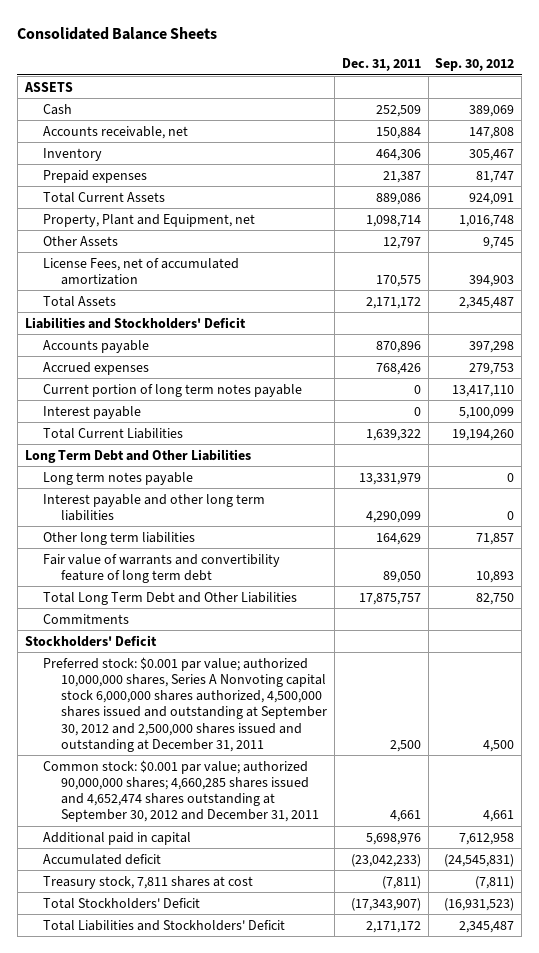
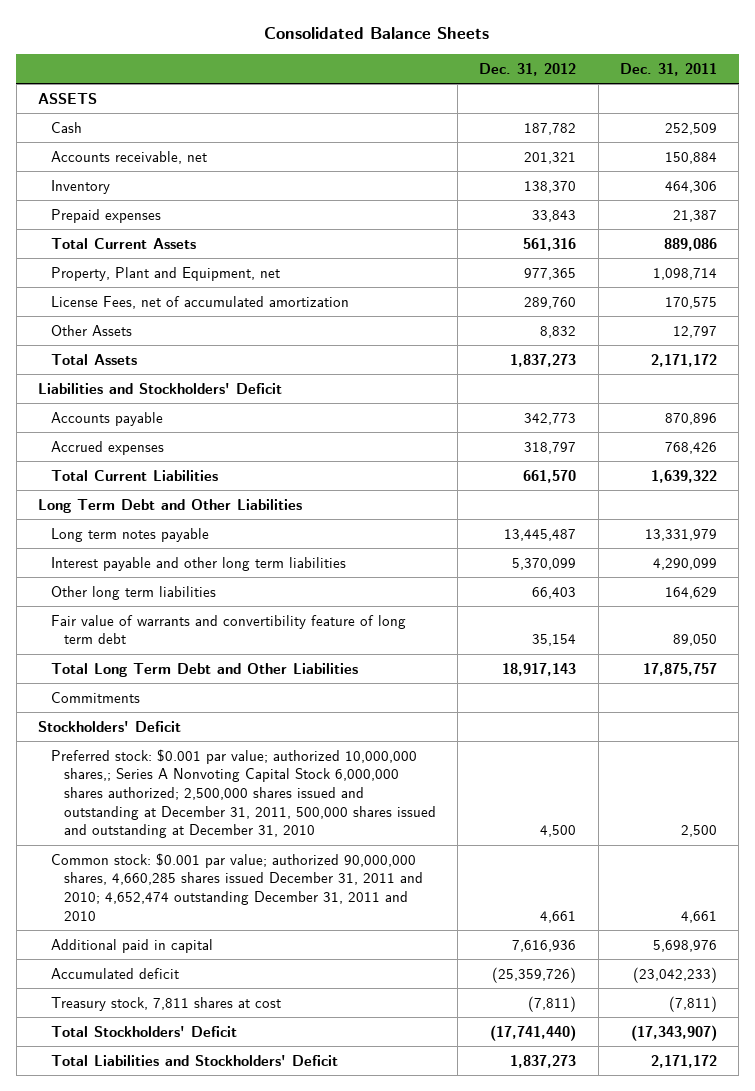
[435,58,515,72] Sep. 30, 2012 -> none
none -> [479,62,577,76] Dec. 31, 2012
[42,235,118,246] Other Assets -> [50,324,132,336] Other Assets
[42,383,302,397] Current portion of long term notes payable -> none
[42,405,141,419] Interest payable -> none
[42,656,328,752] Preferred stock: $0.001 par value; authorized 10,000,000 shares, Series A Nonvoting capital stock 6,000,000 shares authorized, 4,500,000 shares issued and outstanding at September 30, 2012 and 2,500,000 shares issued and outstanding at December 31, 2011 -> [50,748,436,839] Preferred stock: $0.001 par value; authorized 10,000,000 shares,; Series A Nonvoting Capital Stock 6,000,000 shares authorized; 2,500,000 shares issued and outstanding at December 31, 2011, 500,000 shares issued and outstanding at December 31, 2010
[42,759,320,823] Common stock: $0.001 par value; authorized 90,000,000 shares; 4,660,285 shares issued and 4,652,474 shares outstanding at September 30, 2012 and December 31, 2011 -> [50,852,423,921] Common stock: $0.001 par value; authorized 90,000,000 shares, 4,660,285 shares issued December 31, 2011 and 2010; 4,652,474 outstanding December 31, 2011 and 2010

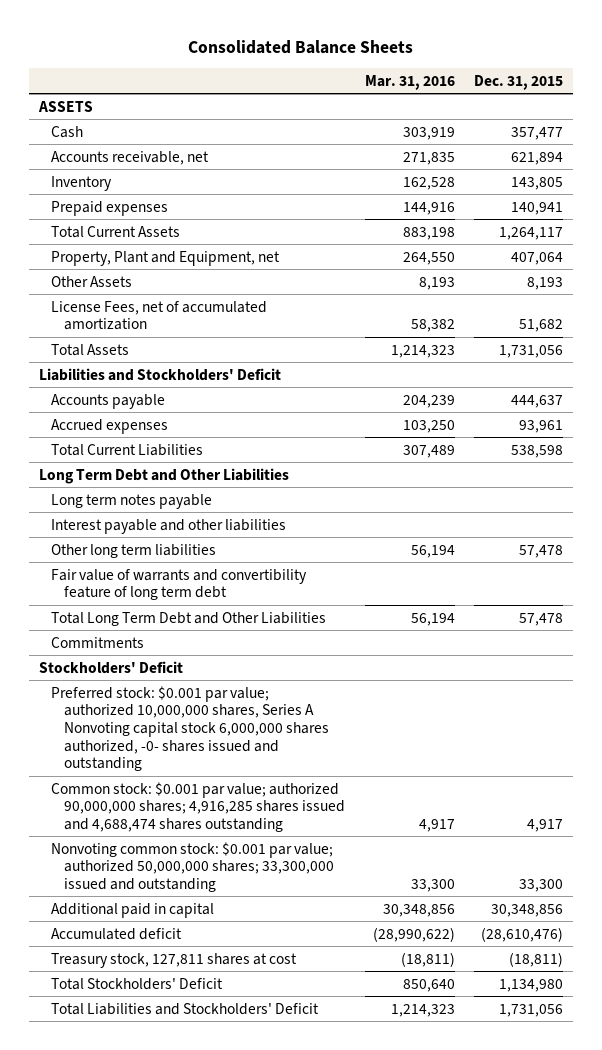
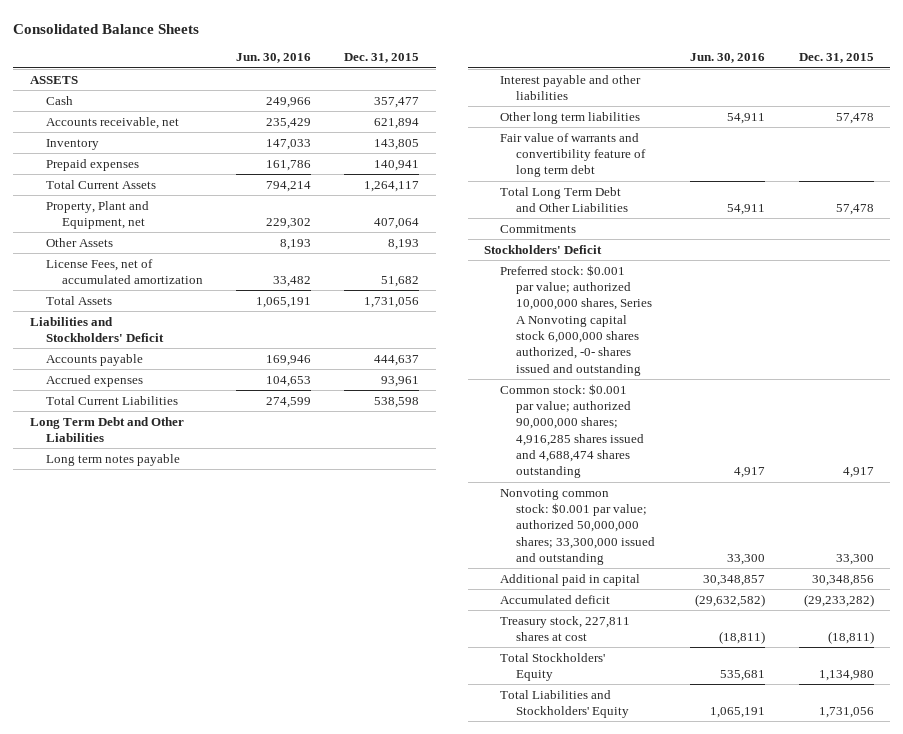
[364,74,455,90] Mar. 31, 2016 -> none
none -> [235,53,311,64] Jun. 30, 2016
[481,926,564,942] (28,610,476) -> [803,593,874,607] (29,233,282)
[51,952,298,968] Treasury stock, 127,811 shares at cost -> [500,615,631,642] Treasury stock, 227,811 shares at cost
[51,977,224,990] Total Stockholders' Deficit -> [500,652,606,682] Total Stockholders' Equity
[51,1002,320,1015] Total Liabilities and Stockholders' Deficit -> [500,689,630,719] Total Liabilities and Stockholders' Equity

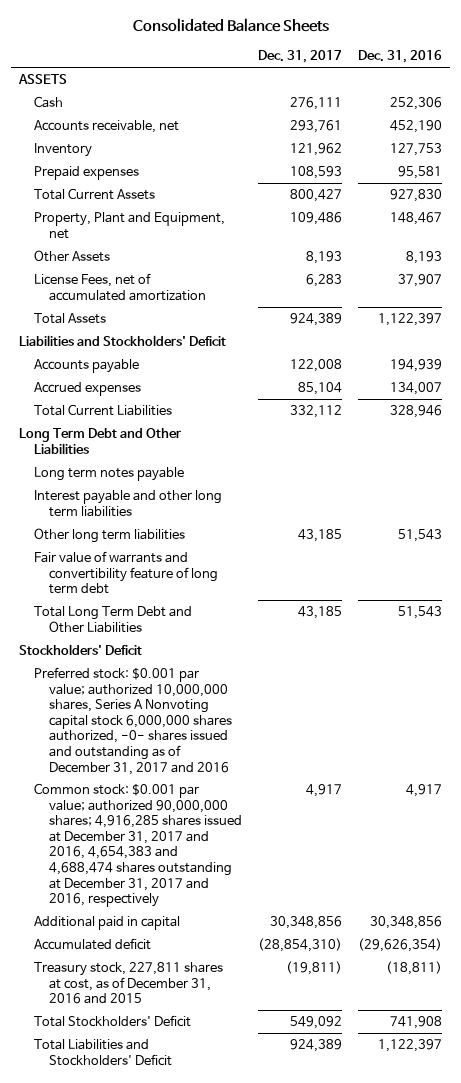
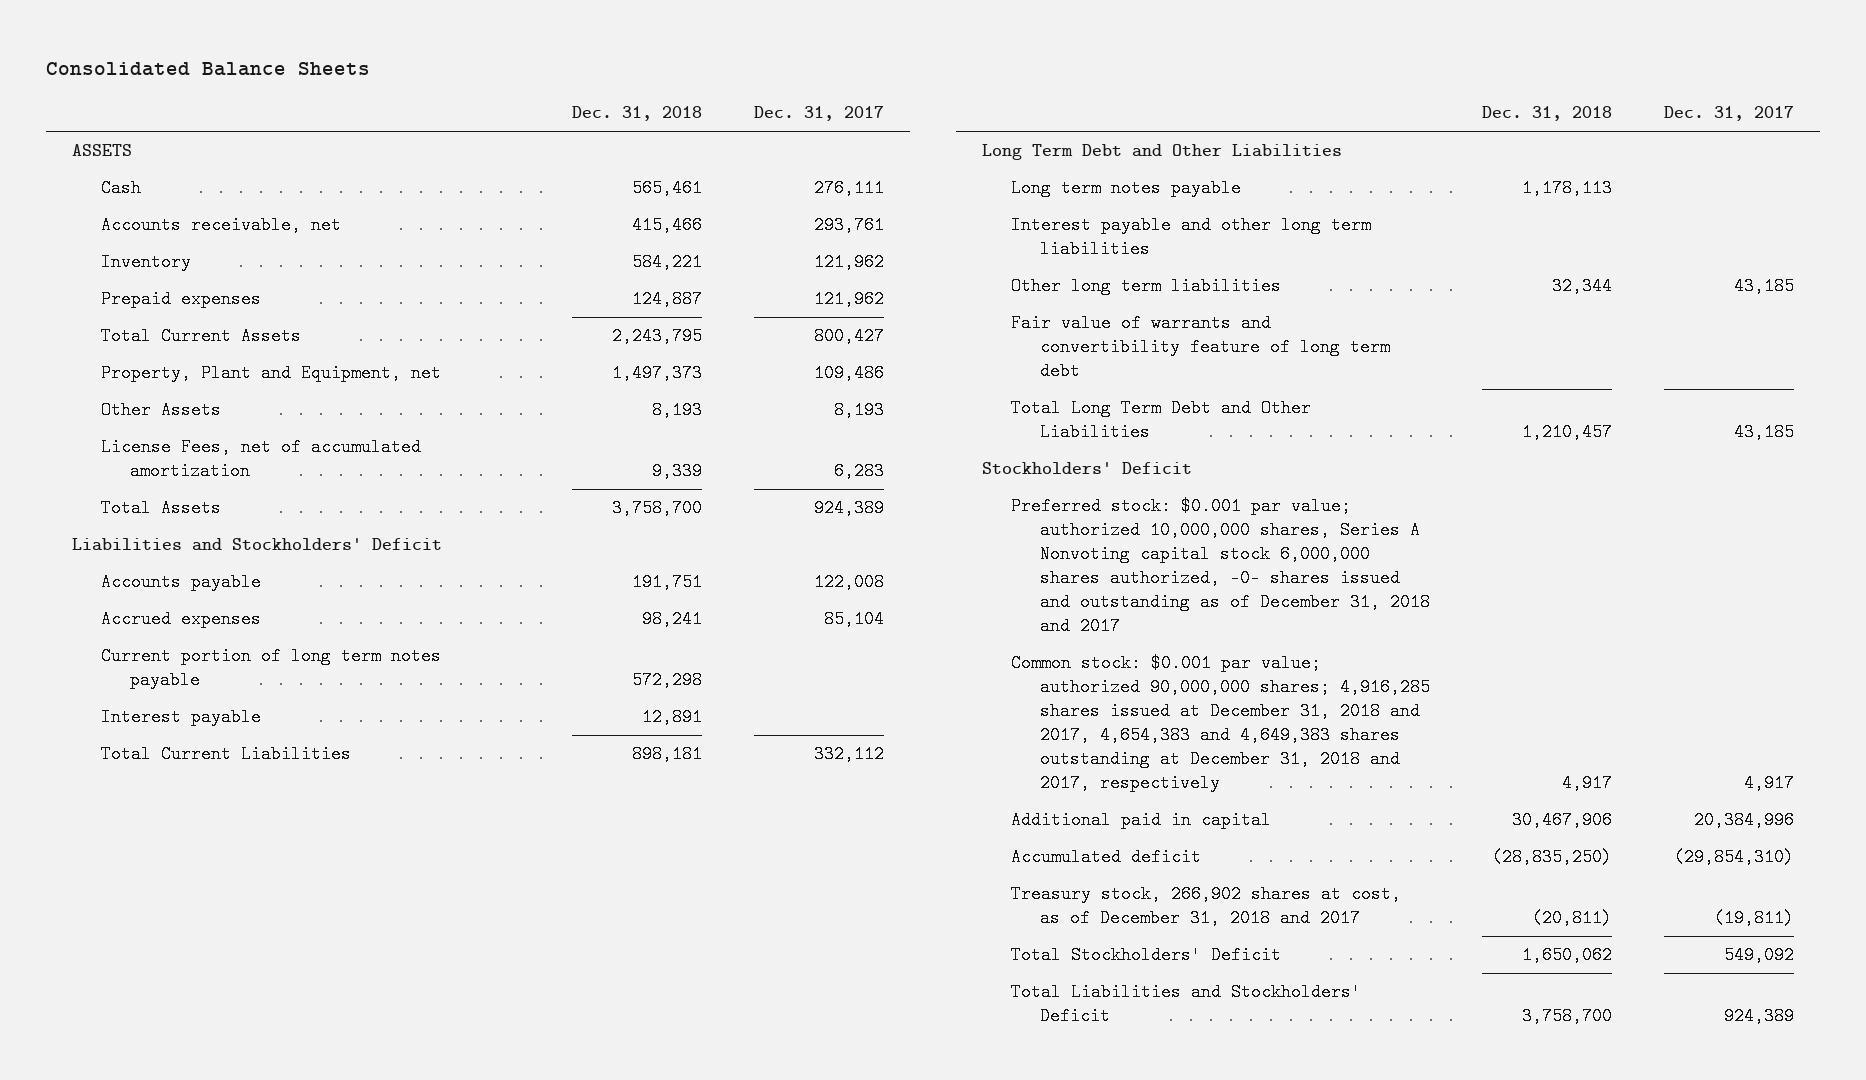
[358,50,443,64] Dec. 31, 2016 -> none
none -> [571,106,702,122] Dec. 31, 2018
[290,166,343,180] 108,593 -> [813,290,884,309] 121,962
none -> [101,647,442,690] Current portion of long term notes payable
none -> [101,708,262,727] Interest payable
[34,667,233,775] Preferred stock: $0.001 par value; authorized 10,000,000 shares, Series A Nonvoting capital stock 6,000,000 shares authorized, -0- shares issued and outstanding as of December 31, 2017 and 2016 -> [1011,497,1430,636] Preferred stock: $0.001 par value; authorized 10,000,000 shares, Series A Nonvoting capital stock 6,000,000 shares authorized, -0- shares issued and outstanding as of December 31, 2018 and 2017
[34,783,243,908] Common stock: $0.001 par value; authorized 90,000,000 shares; 4,916,285 shares issued at December 31, 2017 and 2016, 4,654,383 and 4,688,474 shares outstanding at December 31, 2017 and 2016, respectively -> [1011,654,1430,793] Common stock: $0.001 par value; authorized 90,000,000 shares; 4,916,285 shares issued at December 31, 2018 and 2017, 4,654,383 and 4,649,383 shares outstanding at December 31, 2018 and 2017, respectively
[270,916,343,930] 30,348,856 -> [1693,811,1794,830] 20,384,996
[258,938,343,953] (28,854,310) -> [1673,848,1794,867] (29,854,310)
[34,962,224,1005] Treasury stock, 227,811 shares at cost, as of December 31, 2016 and 2015 -> [1011,885,1402,928] Treasury stock, 266,902 shares at cost, as of December 31, 2018 and 2017

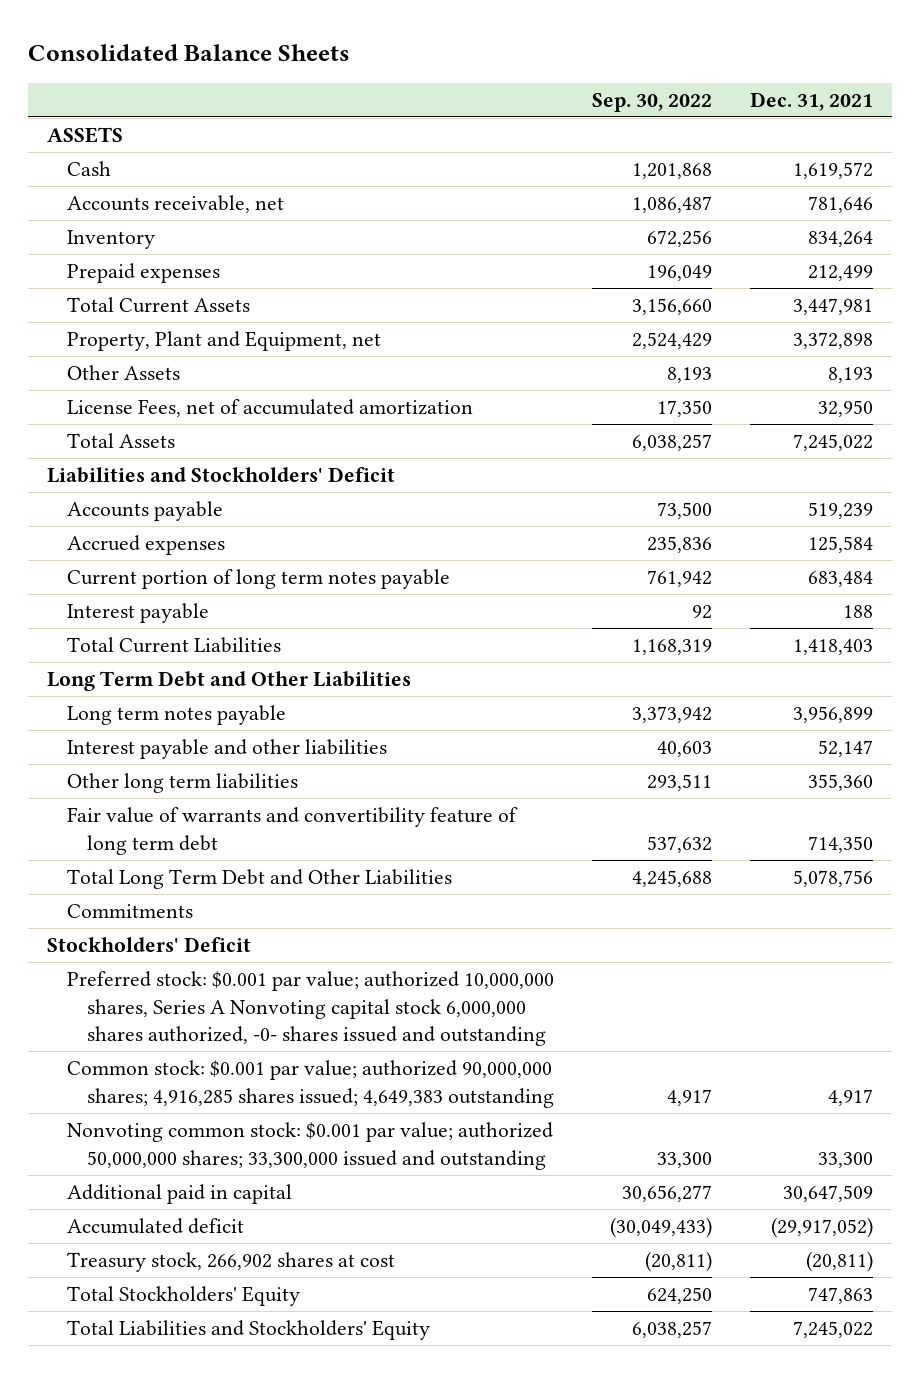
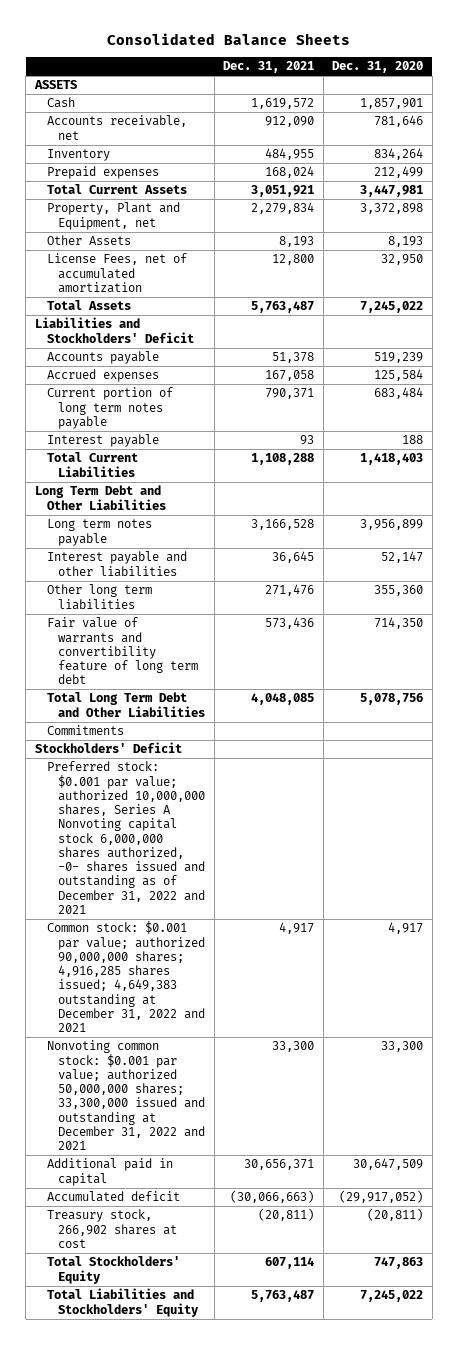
[592,92,713,112] Sep. 30, 2022 -> none
none -> [332,61,424,74] Dec. 31, 2020
[808,195,874,213] 781,646 -> [265,116,315,128] 912,090
[808,230,874,247] 834,264 -> [265,148,315,161] 484,955
[808,264,874,281] 212,499 -> [265,166,315,179] 168,024
[793,297,874,315] 3,447,981 -> [251,185,315,198] 3,051,921
[793,331,874,349] 3,372,898 -> [251,202,315,215] 2,279,834
[818,399,874,417] 32,950 -> [272,254,315,266] 12,800
[793,433,874,451] 7,245,022 -> [251,301,315,314] 5,763,487
[808,501,874,519] 519,239 -> [272,352,315,364] 51,378
[808,535,874,553] 125,584 -> [265,370,315,382] 167,058
[808,570,874,587] 683,484 -> [265,388,315,400] 790,371
[843,604,874,618] 188 -> [300,435,315,446] 93
[793,638,874,655] 1,418,403 -> [251,453,315,466] 1,108,288
[793,705,874,723] 3,956,899 -> [251,519,315,531] 3,166,528
[818,739,874,757] 52,147 -> [272,551,315,564] 36,645
[808,773,874,791] 355,360 -> [265,584,315,597] 271,476
[808,835,874,853] 714,350 -> [265,617,315,630] 573,436
[793,869,874,887] 5,078,756 -> [251,693,315,706] 4,048,085
[66,970,554,1047] Preferred stock: $0.001 par value; authorized 10,000,000 shares, Series A Nonvoting capital stock 6,000,000 shares authorized, -0- shares issued and outstanding -> [46,761,206,914] Preferred stock: $0.001 par value; authorized 10,000,000 shares, Series A Nonvoting capital stock 6,000,000 shares authorized, -0- shares issued and outstanding as of December 31, 2022 and 2021
[66,1059,555,1108] Common stock: $0.001 par value; authorized 90,000,000 shares; 4,916,285 shares issued; 4,649,383 outstanding -> [46,921,206,1033] Common stock: $0.001 par value; authorized 90,000,000 shares; 4,916,285 shares issued; 4,649,383 outstanding at December 31, 2022 and 2021
[66,1121,553,1170] Nonvoting common stock: $0.001 par value; authorized 50,000,000 shares; 33,300,000 issued and outstanding -> [46,1040,206,1151] Nonvoting common stock: $0.001 par value; authorized 50,000,000 shares; 33,300,000 issued and outstanding at December 31, 2022 and 2021
[783,1184,874,1202] 30,647,509 -> [244,1159,315,1171] 30,656,371
[771,1216,874,1238] (29,917,052) -> [230,1190,315,1204] (30,066,663)
[808,1286,874,1304] 747,863 -> [265,1257,315,1270] 607,114
[793,1320,874,1338] 7,245,022 -> [251,1290,315,1303] 5,763,487

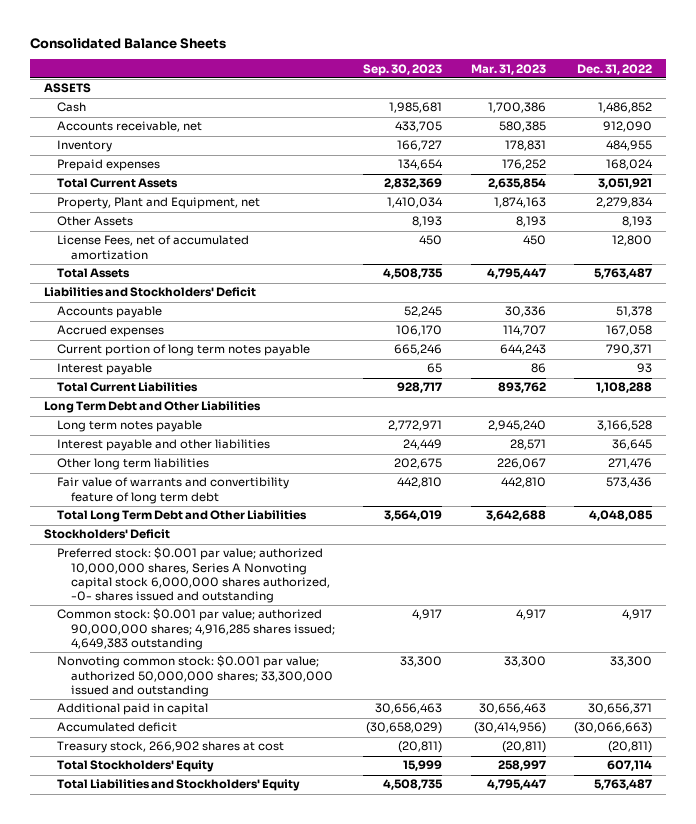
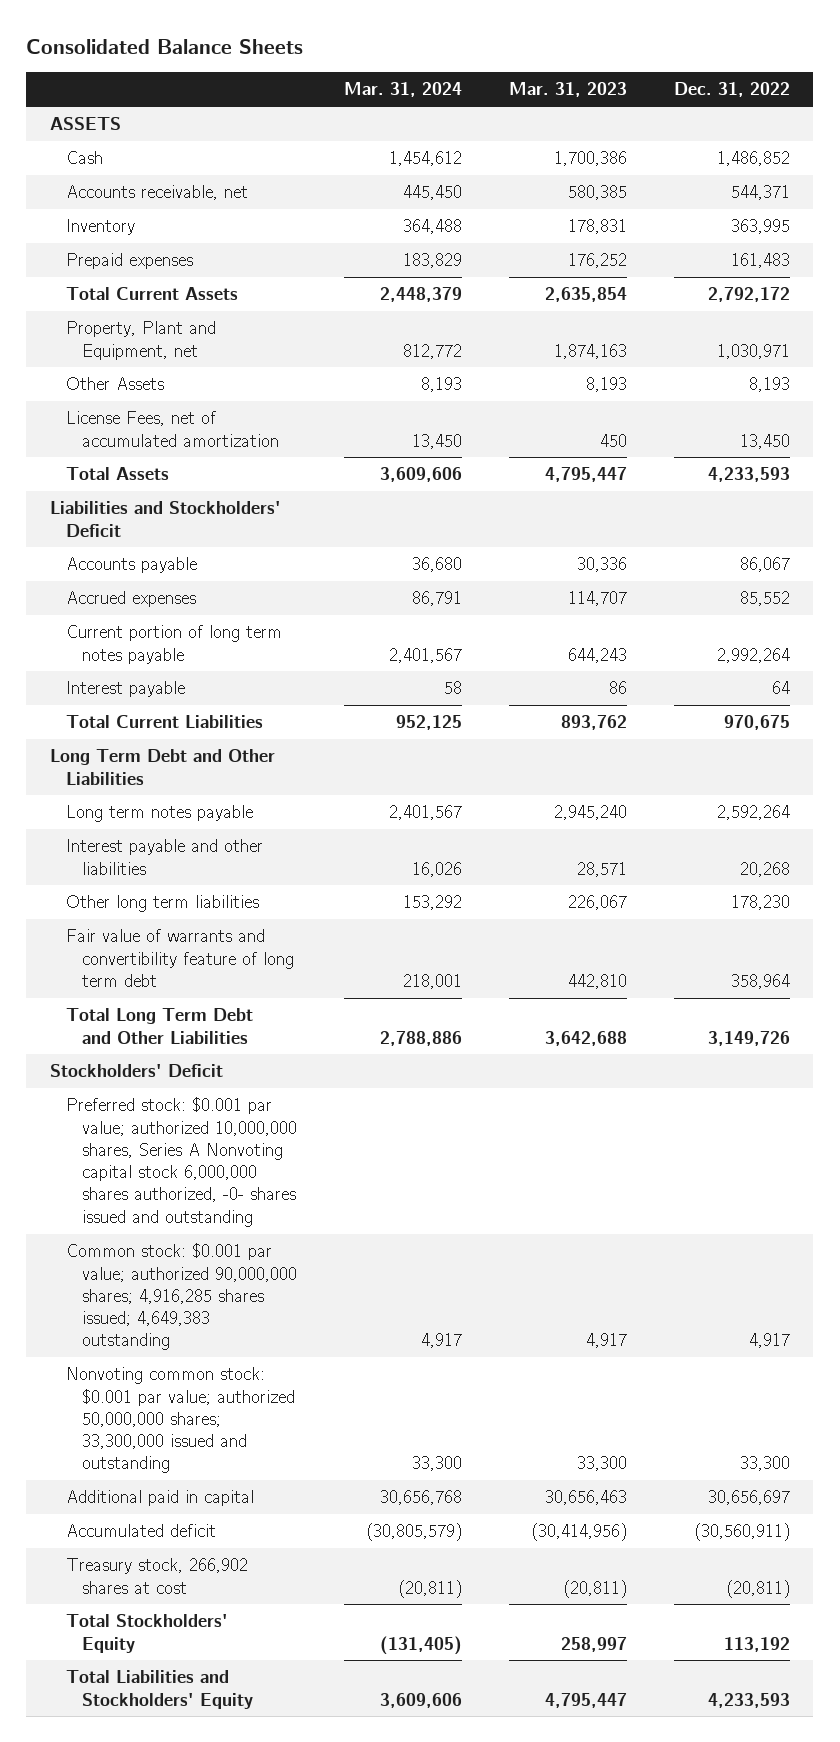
[363,63,443,76] Sep. 30, 2023 -> none
none -> [344,82,463,98] Mar. 31, 2024
[603,121,653,133] 912,090 -> [731,185,791,201] 544,371
[606,140,653,152] 484,955 -> [731,219,791,235] 363,995
[606,159,654,171] 168,024 -> [731,253,791,269] 161,483
[598,178,653,190] 3,051,921 -> [708,287,791,303] 2,792,172
[596,197,654,209] 2,279,834 -> [717,343,791,359] 1,030,971
[612,235,653,247] 12,800 -> [740,433,791,449] 13,450
[594,268,653,280] 5,763,487 -> [708,467,791,483] 4,233,593
[616,306,653,318] 51,378 -> [740,557,791,573] 86,067
[606,325,653,337] 167,058 -> [740,591,791,607] 85,552
[606,344,653,356] 790,371 -> [717,647,791,663] 2,992,264
[637,363,653,374] 93 -> [772,681,791,695] 64
[596,382,653,394] 1,108,288 -> [724,715,791,731] 970,675
[597,420,653,432] 3,166,528 -> [717,805,791,821] 2,592,264
[612,439,653,451] 36,645 -> [740,861,791,877] 20,268
[608,458,653,470] 271,476 -> [731,895,791,911] 178,230
[606,477,653,489] 573,436 -> [731,973,791,989] 358,964
[589,510,654,522] 4,048,085 -> [708,1030,791,1046] 3,149,726
[588,703,653,715] 30,656,371 -> [708,1490,791,1506] 30,656,697
[574,722,653,735] (30,066,663) -> [694,1523,791,1542] (30,560,911)
[607,760,653,772] 607,114 -> [724,1636,791,1652] 113,192
[594,779,653,791] 5,763,487 -> [708,1692,791,1708] 4,233,593

